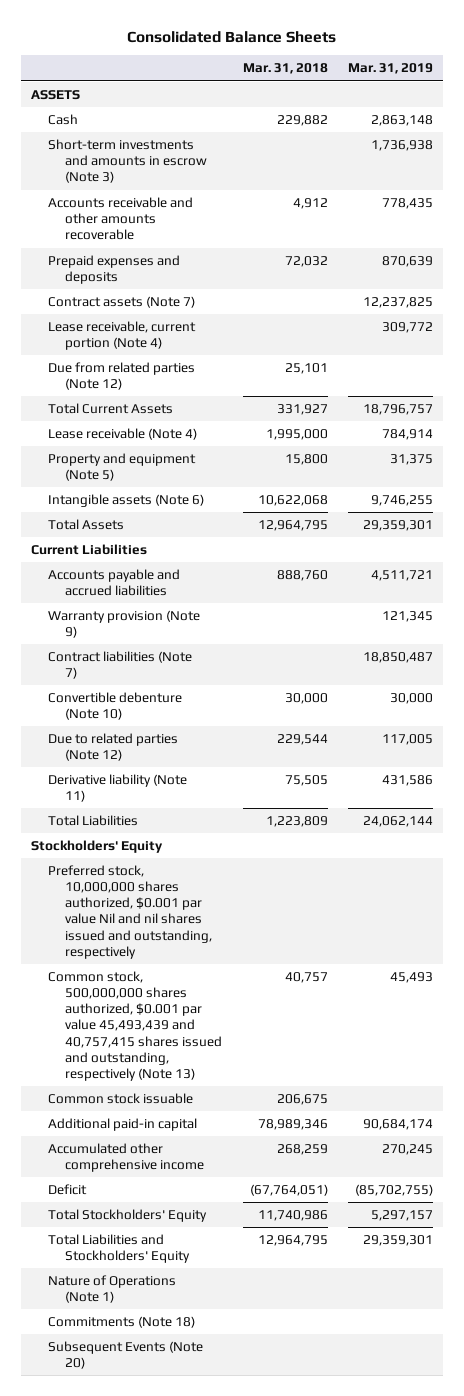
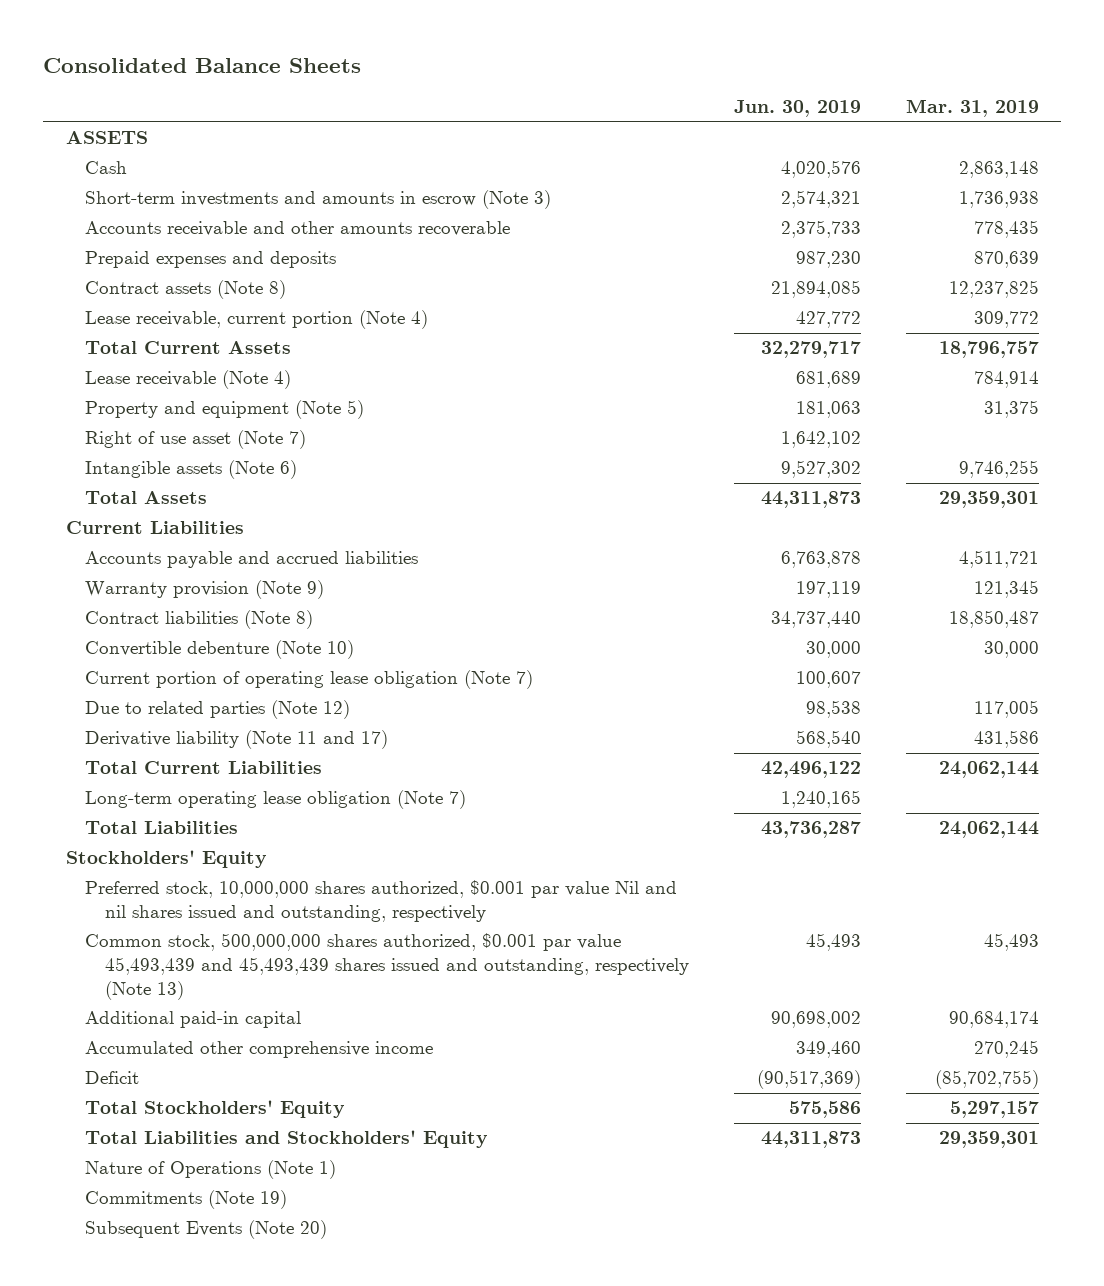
[242,63,328,75] Mar. 31, 2018 -> none
none -> [733,100,861,118] Jun. 30, 2019
[48,295,196,308] Contract assets (Note 7) -> [85,280,287,300] Contract assets (Note 8)
[48,361,196,391] Due from related parties (Note 12) -> none
none -> [85,430,307,450] Right of use asset (Note 7)
[48,650,193,680] Contract liabilities (Note 7) -> [85,610,314,630] Contract liabilities (Note 8)
none -> [85,670,534,690] Current portion of operating lease obligation (Note 7)
[48,773,188,803] Derivative liability (Note 11) -> [85,730,389,750] Derivative liability (Note 11 and 17)
none -> [85,761,323,775] Total Current Liabilities
none -> [85,790,467,810] Long-term operating lease obligation (Note 7)
[48,1092,194,1104] Common stock issuable -> none
[48,970,223,1081] Common stock, 500,000,000 shares authorized, $0.001 par value 45,493,439 and 40,757,415 shares issued and outstanding, respectively (Note 13) -> [85,933,690,1000] Common stock, 500,000,000 shares authorized, $0.001 par value 45,493,439 and 45,493,439 shares issued and outstanding, respectively (Note 13)
[48,1315,196,1328] Commitments (Note 18) -> [85,1190,288,1210] Commitments (Note 19)

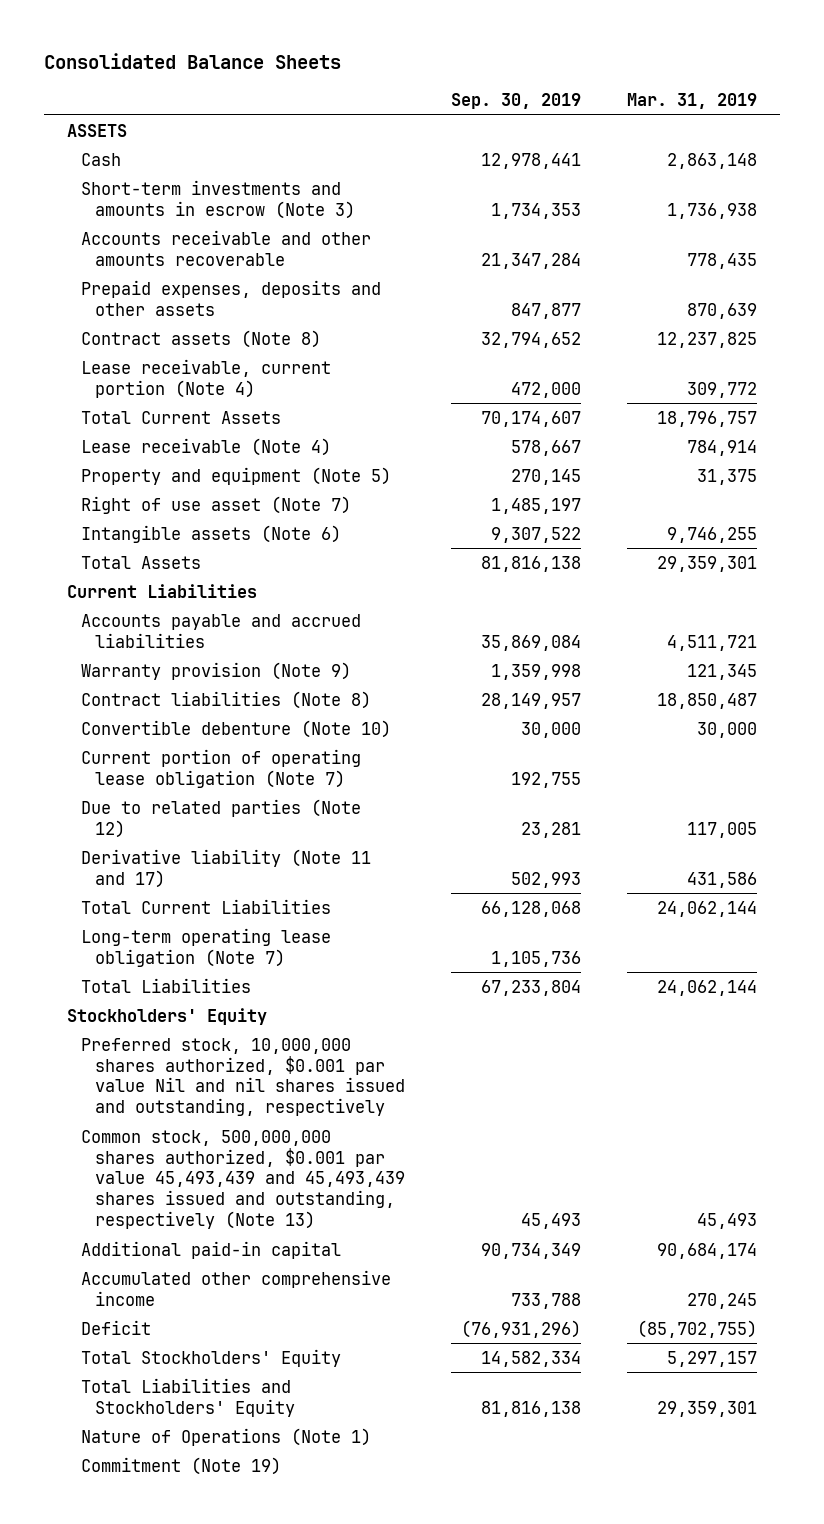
[733,100,861,118] Jun. 30, 2019 -> none
none -> [451,92,582,109] Sep. 30, 2019
[85,251,337,269] Prepaid expenses and deposits -> [80,279,381,316] Prepaid expenses, deposits and other assets
[85,1220,328,1240] Subsequent Events (Note 20) -> none
[85,1190,288,1210] Commitments (Note 19) -> [80,1456,281,1475] Commitment (Note 19)

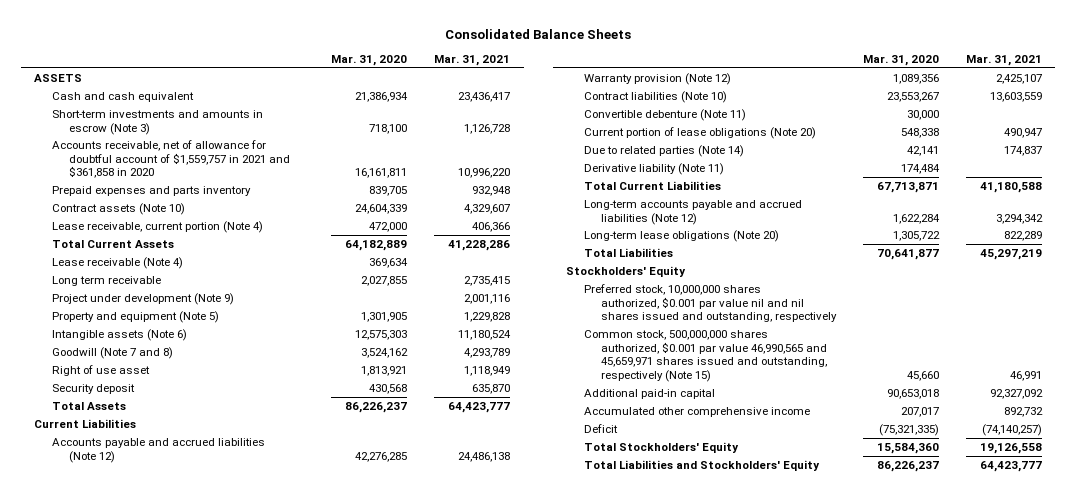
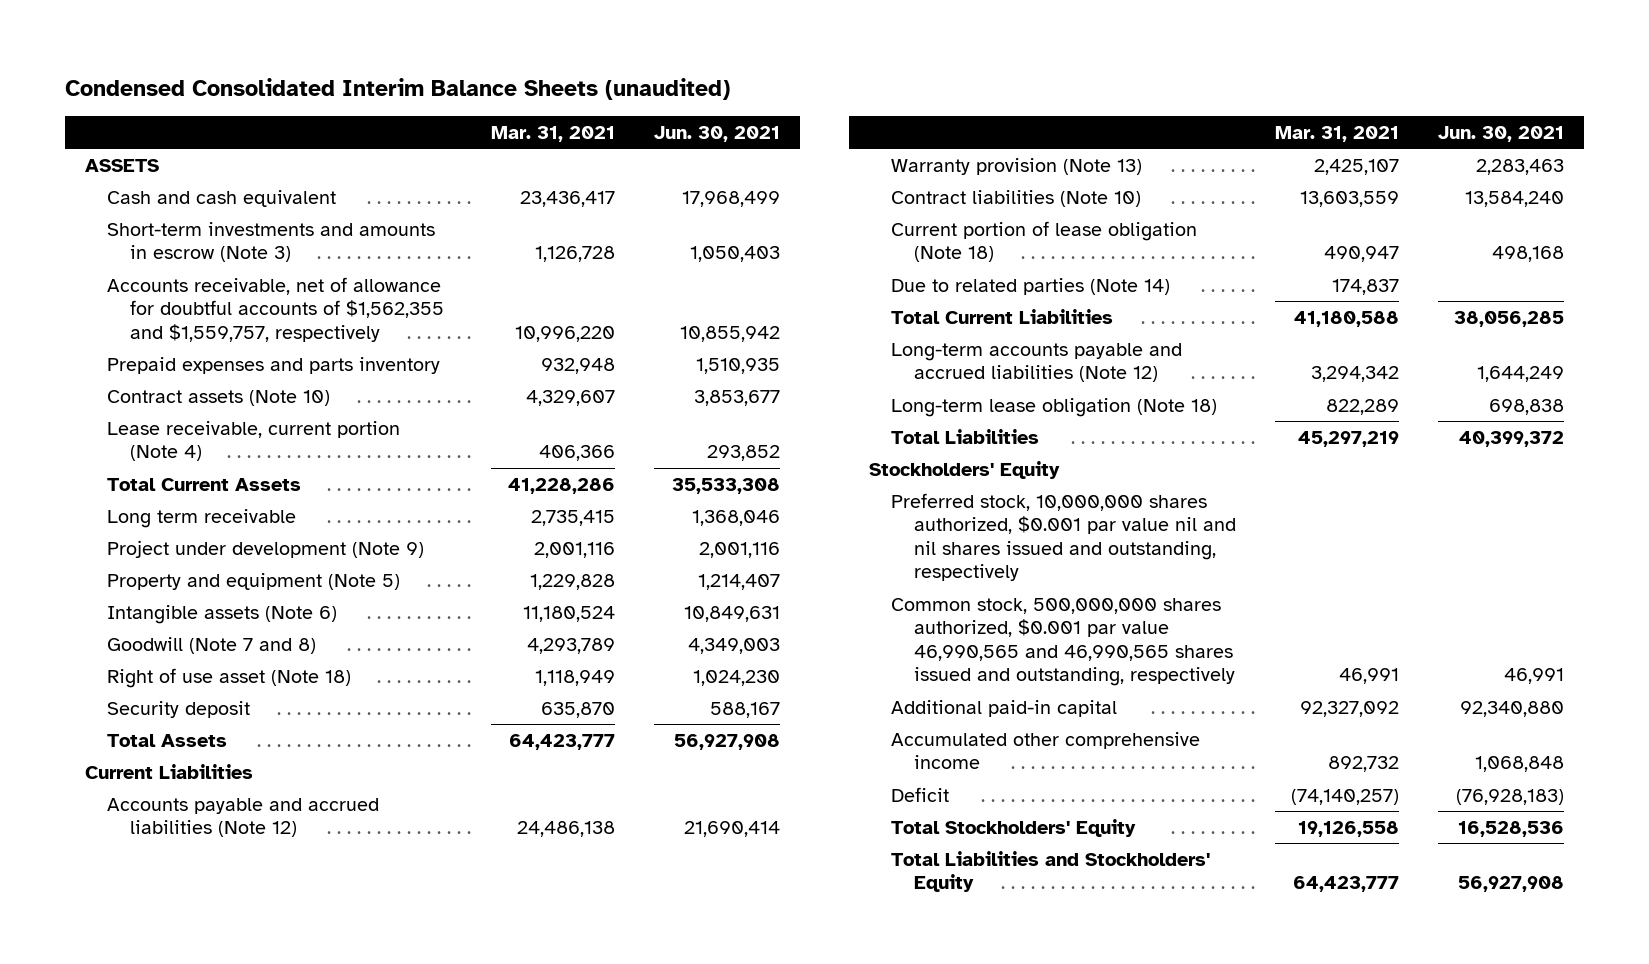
[445,28,632,39] Consolidated Balance Sheets -> [65,78,731,101] Condensed Consolidated Interim Balance Sheets (unaudited)
[331,55,408,67] Mar. 31, 2020 -> none
none -> [654,125,781,142] Jun. 30, 2021
[51,139,291,179] Accounts receivable, net of allowance for doubtful account of $1,559,757 in 2021 and $361,858 in 2020 -> [107,276,444,342] Accounts receivable, net of allowance for doubtful accounts of $1,562,355 and $1,559,757, respectively
[51,256,183,269] Lease receivable (Note 4) -> none
[51,364,150,376] Right of use asset -> [107,667,352,688] Right of use asset (Note 18)
[583,72,731,85] Warranty provision (Note 12) -> [891,157,1143,175] Warranty provision (Note 13)
[583,108,746,121] Convertible debenture (Note 11) -> none
[583,126,816,139] Current portion of lease obligations (Note 20) -> [891,220,1198,263] Current portion of lease obligation (Note 18)
[583,162,724,175] Derivative liability (Note 11) -> none
[583,229,779,242] Long-term lease obligations (Note 20) -> [891,397,1218,417] Long-term lease obligation (Note 18)
[583,329,828,382] Common stock, 500,000,000 shares authorized, $0.001 par value 46,990,565 and 45,659,971 shares issued and outstanding, respectively (Note 15) -> [891,597,1235,687] Common stock, 500,000,000 shares authorized, $0.001 par value 46,990,565 and 46,990,565 shares issued and outstanding, respectively

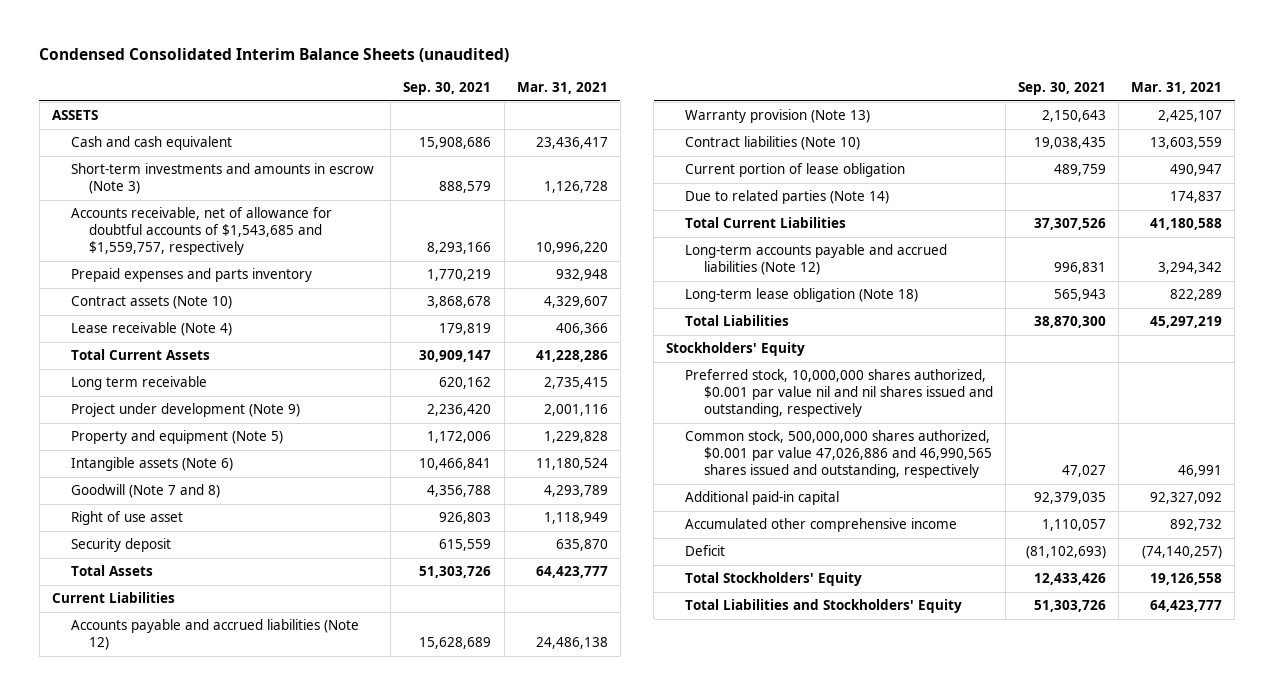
[654,125,781,142] Jun. 30, 2021 -> none
none -> [403,81,492,95] Sep. 30, 2021
[107,276,444,342] Accounts receivable, net of allowance for doubtful accounts of $1,562,355 and $1,559,757, respectively -> [70,207,332,256] Accounts receivable, net of allowance for doubtful accounts of $1,543,685 and $1,559,757, respectively
[107,420,401,462] Lease receivable, current portion (Note 4) -> [70,322,232,337] Lease receivable (Note 4)
[107,667,352,688] Right of use asset (Note 18) -> [70,511,183,526] Right of use asset
[891,220,1198,263] Current portion of lease obligation (Note 18) -> [684,163,905,178] Current portion of lease obligation
[891,597,1235,687] Common stock, 500,000,000 shares authorized, $0.001 par value 46,990,565 and 46,990,565 shares issued and outstanding, respectively -> [684,430,992,479] Common stock, 500,000,000 shares authorized, $0.001 par value 47,026,886 and 46,990,565 shares issued and outstanding, respectively

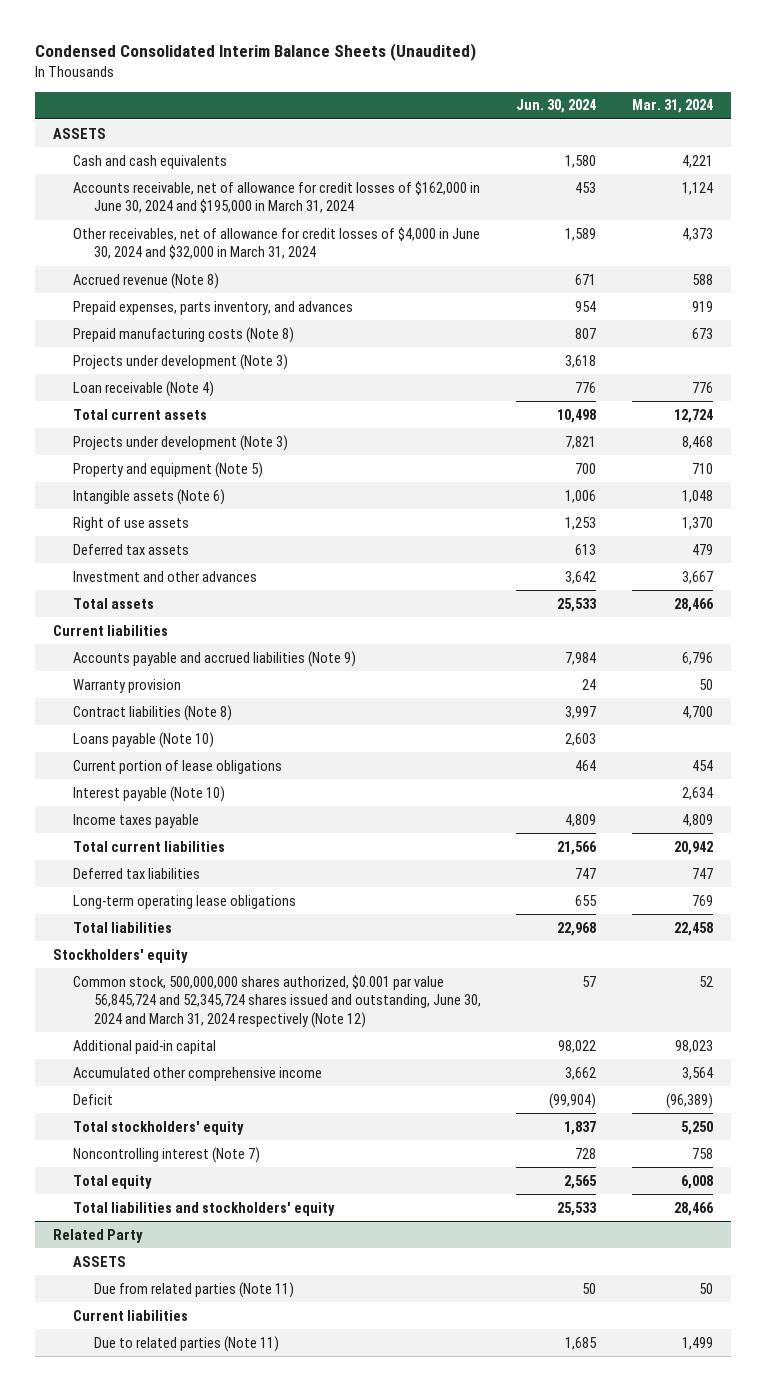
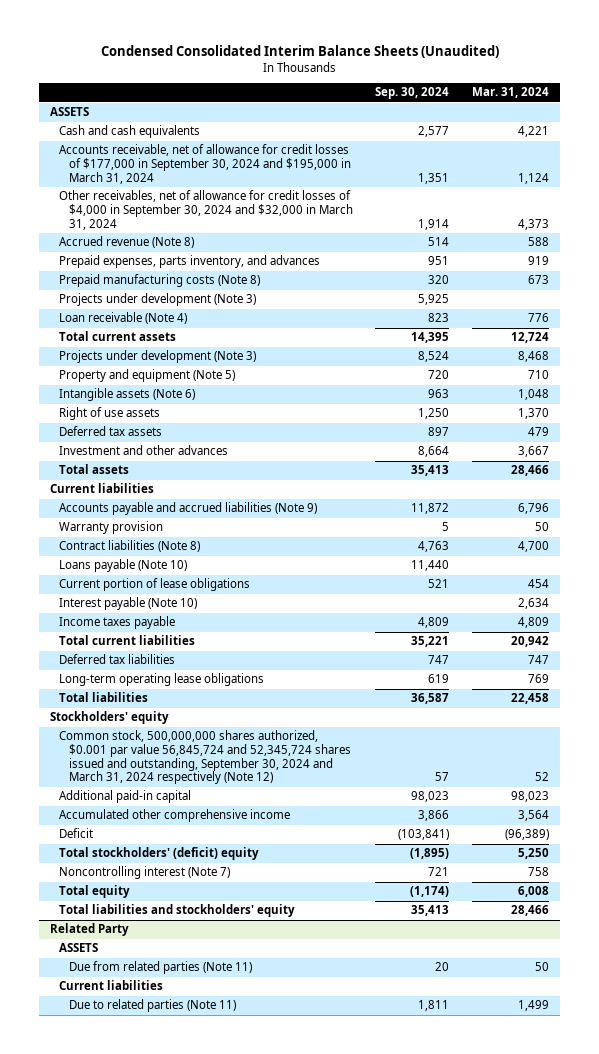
[516,99,597,114] Jun. 30, 2024 -> none
none -> [375,87,450,100] Sep. 30, 2024
[73,180,481,214] Accounts receivable, net of allowance for credit losses of $162,000 in June 30, 2024 and $195,000 in March 31, 2024 -> [59,144,351,184] Accounts receivable, net of allowance for credit losses of $177,000 in September 30, 2024 and $195,000 in March 31, 2024
[73,226,481,260] Other receivables, net of allowance for credit losses of $4,000 in June 30, 2024 and $32,000 in March 31, 2024 -> [59,190,353,230] Other receivables, net of allowance for credit losses of $4,000 in September 30, 2024 and $32,000 in March 31, 2024
[73,974,482,1028] Common stock, 500,000,000 shares authorized, $0.001 par value 56,845,724 and 52,345,724 shares issued and outstanding, June 30, 2024 and March 31, 2024 respectively (Note 12) -> [59,730,351,785] Common stock, 500,000,000 shares authorized, $0.001 par value 56,845,724 and 52,345,724 shares issued and outstanding, September 30, 2024 and March 31, 2024 respectively (Note 12)
[73,1120,245,1135] Total stockholders' equity -> [59,847,260,861] Total stockholders' (deficit) equity

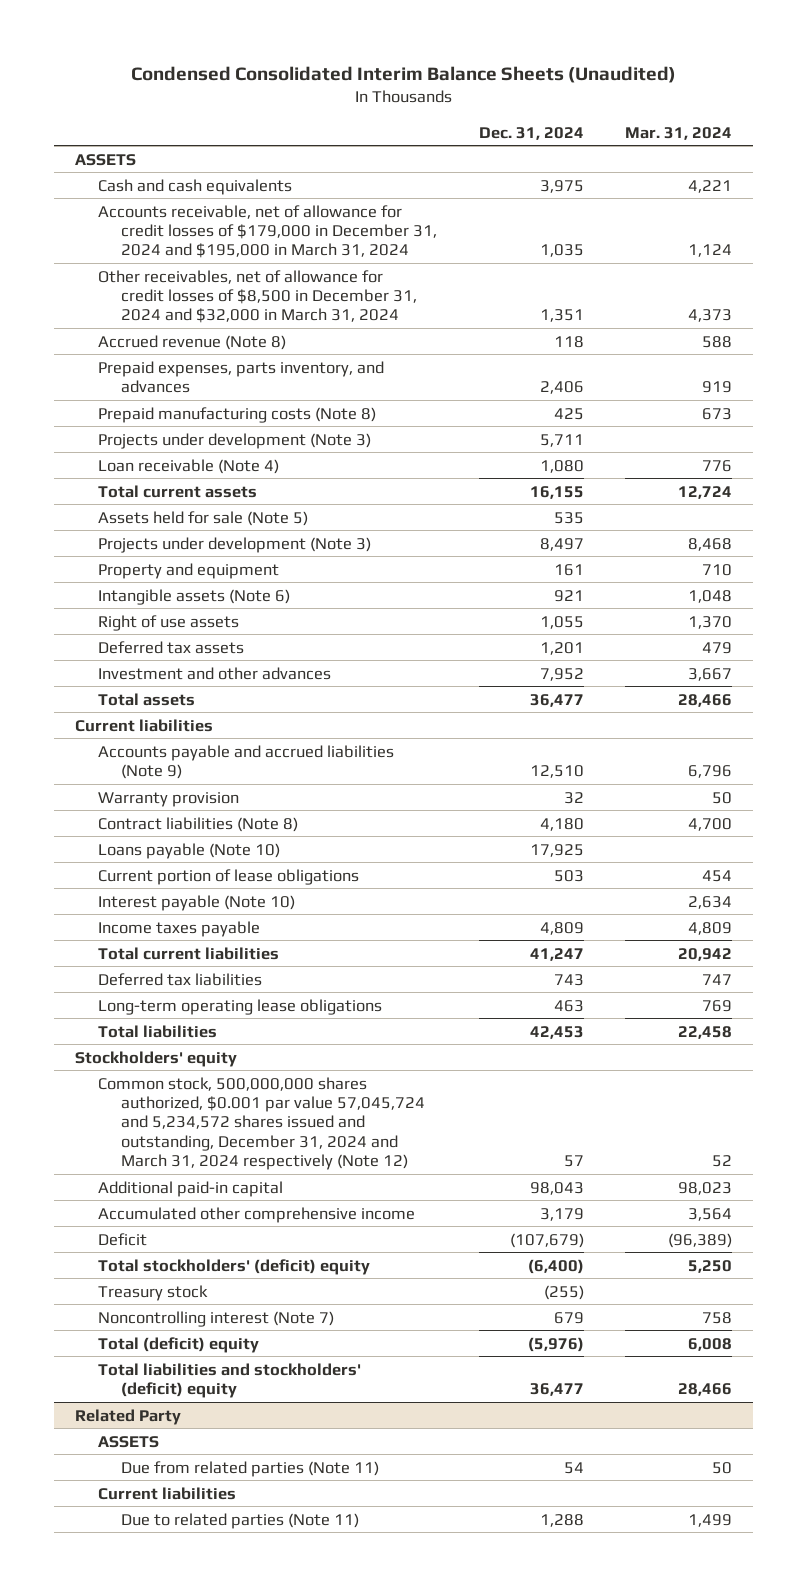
[375,87,450,100] Sep. 30, 2024 -> none
none -> [478,126,584,140] Dec. 31, 2024
[59,144,351,184] Accounts receivable, net of allowance for credit losses of $177,000 in September 30, 2024 and $195,000 in March 31, 2024 -> [97,204,437,259] Accounts receivable, net of allowance for credit losses of $179,000 in December 31, 2024 and $195,000 in March 31, 2024
[59,190,353,230] Other receivables, net of allowance for credit losses of $4,000 in September 30, 2024 and $32,000 in March 31, 2024 -> [97,269,417,324] Other receivables, net of allowance for credit losses of $8,500 in December 31, 2024 and $32,000 in March 31, 2024
none -> [97,510,308,526] Assets held for sale (Note 5)
[59,369,236,383] Property and equipment (Note 5) -> [97,562,279,579] Property and equipment
[59,730,351,785] Common stock, 500,000,000 shares authorized, $0.001 par value 56,845,724 and 52,345,724 shares issued and outstanding, September 30, 2024 and March 31, 2024 respectively (Note 12) -> [97,1076,425,1171] Common stock, 500,000,000 shares authorized, $0.001 par value 57,045,724 and 5,234,572 shares issued and outstanding, December 31, 2024 and March 31, 2024 respectively (Note 12)
none -> [97,1284,208,1301] Treasury stock
[59,885,131,899] Total equity -> [97,1336,259,1353] Total (deficit) equity
[59,904,296,918] Total liabilities and stockholders' equity -> [97,1362,361,1398] Total liabilities and stockholders' (deficit) equity

